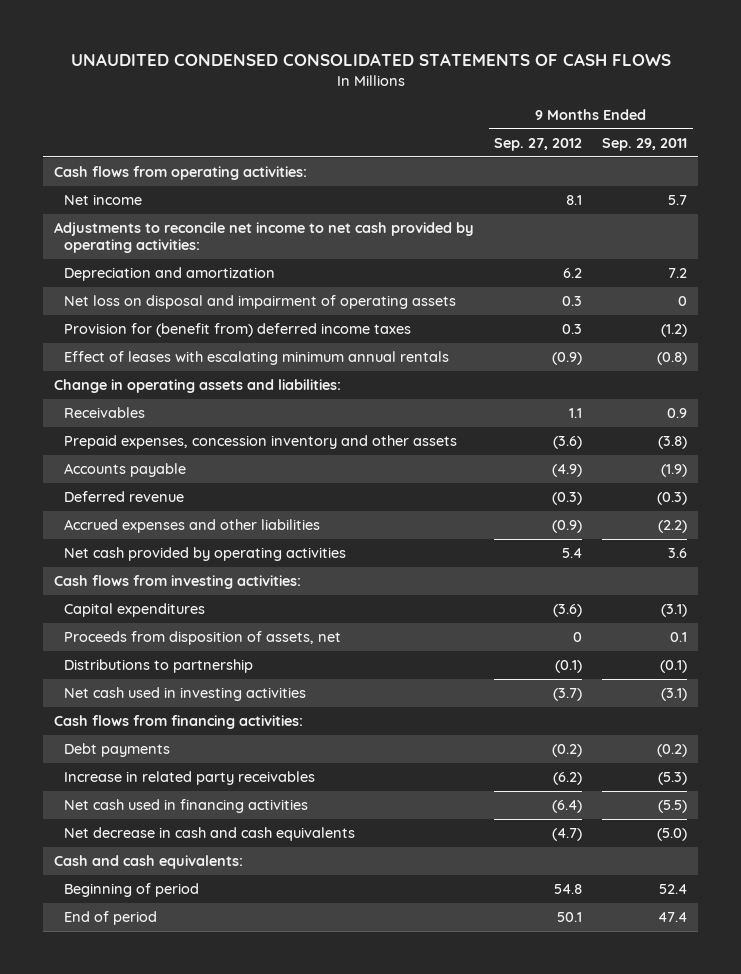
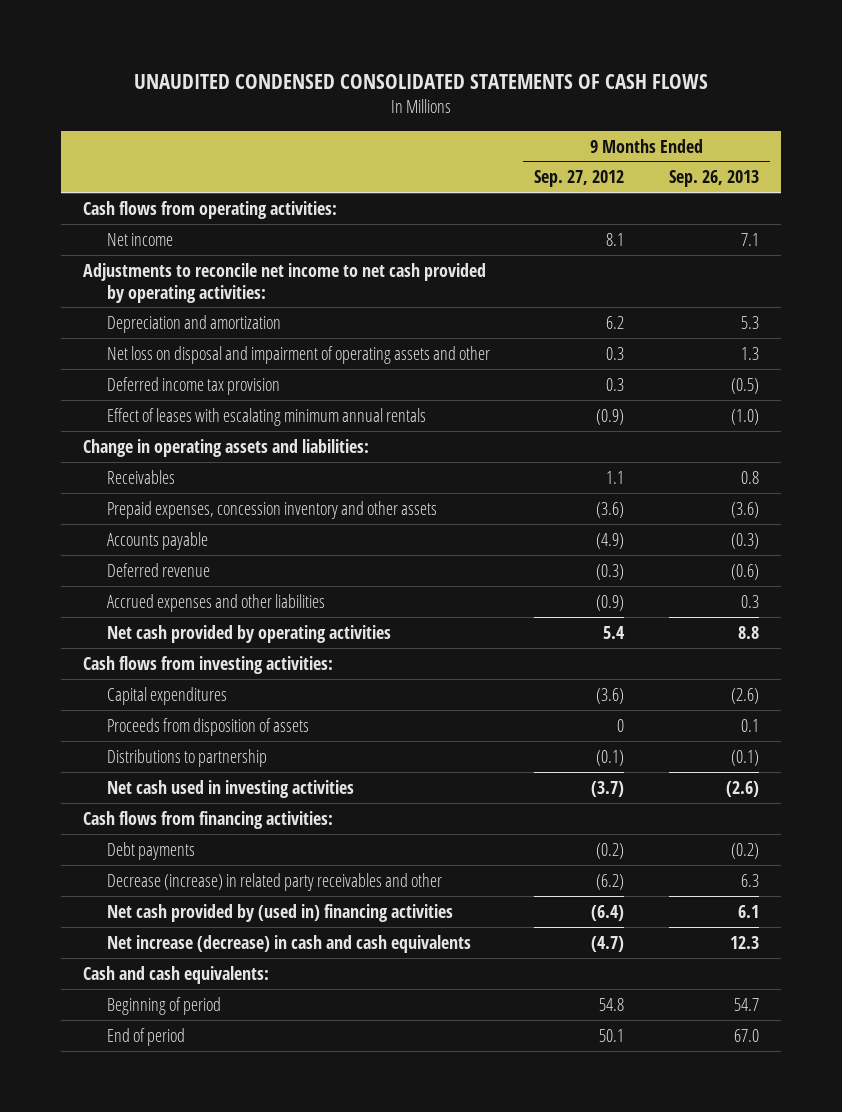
[602,137,688,151] Sep. 29, 2011 -> none
none -> [669,170,760,188] Sep. 26, 2013
[64,295,457,310] Net loss on disposal and impairment of operating assets -> [106,345,490,364] Net loss on disposal and impairment of operating assets and other
[64,323,412,338] Provision for (benefit from) deferred income taxes -> [106,376,280,395] Deferred income tax provision
[64,631,342,646] Proceeds from disposition of assets, net -> [106,717,309,736] Proceeds from disposition of assets
[64,771,316,786] Increase in related party receivables -> [106,872,442,891] Decrease (increase) in related party receivables and other
[64,799,309,814] Net cash used in financing activities -> [106,903,453,922] Net cash provided by (used in) financing activities
[64,827,356,842] Net decrease in cash and cash equivalents -> [106,934,471,953] Net increase (decrease) in cash and cash equivalents

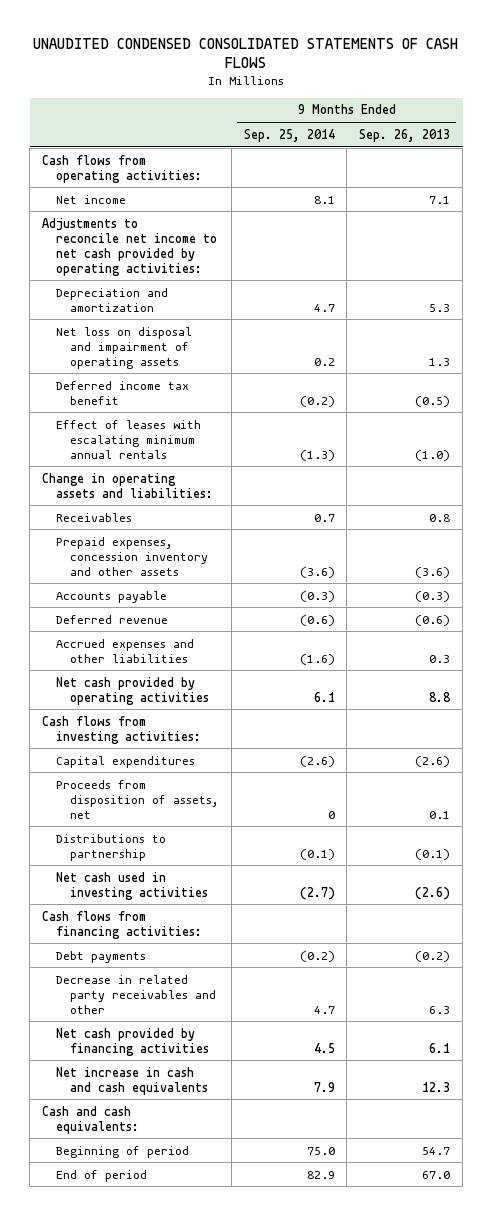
[534,170,625,188] Sep. 27, 2012 -> none
none -> [243,128,335,142] Sep. 25, 2014
[106,345,490,364] Net loss on disposal and impairment of operating assets and other -> [55,326,192,369] Net loss on disposal and impairment of operating assets
[106,376,280,395] Deferred income tax provision -> [55,380,189,405] Deferred income tax benefit
[106,717,309,736] Proceeds from disposition of assets -> [55,779,219,819] Proceeds from disposition of assets, net
[106,872,442,891] Decrease (increase) in related party receivables and other -> [55,974,216,1014] Decrease in related party receivables and other
[106,903,453,922] Net cash provided by (used in) financing activities -> [55,1027,209,1056] Net cash provided by financing activities
[106,934,471,953] Net increase (decrease) in cash and cash equivalents -> [55,1066,208,1095] Net increase in cash and cash equivalents

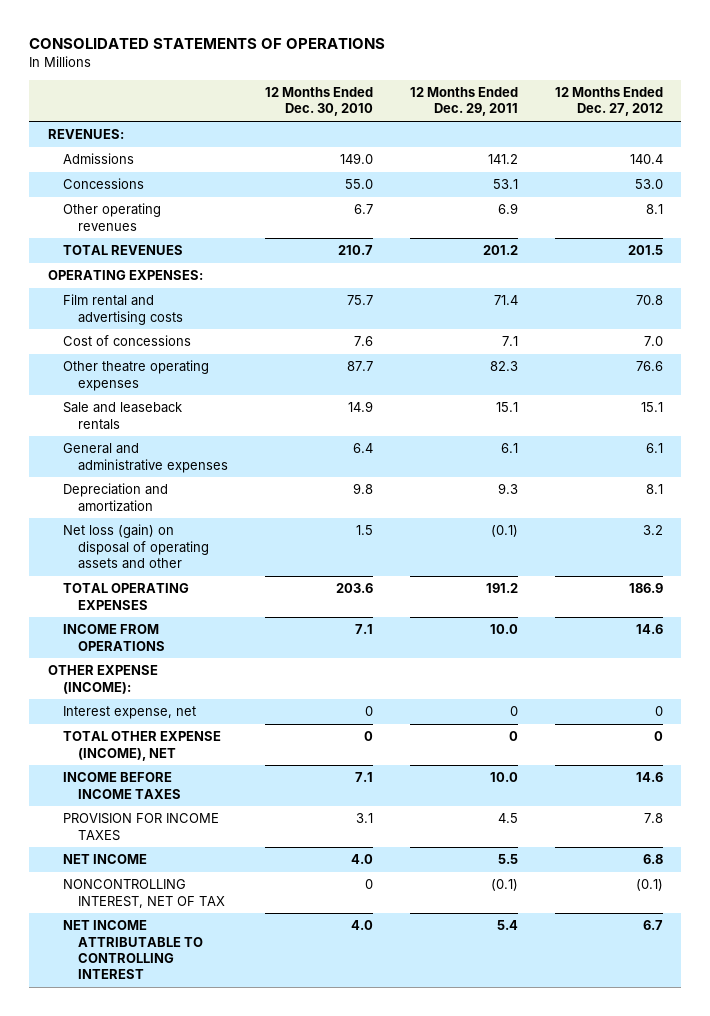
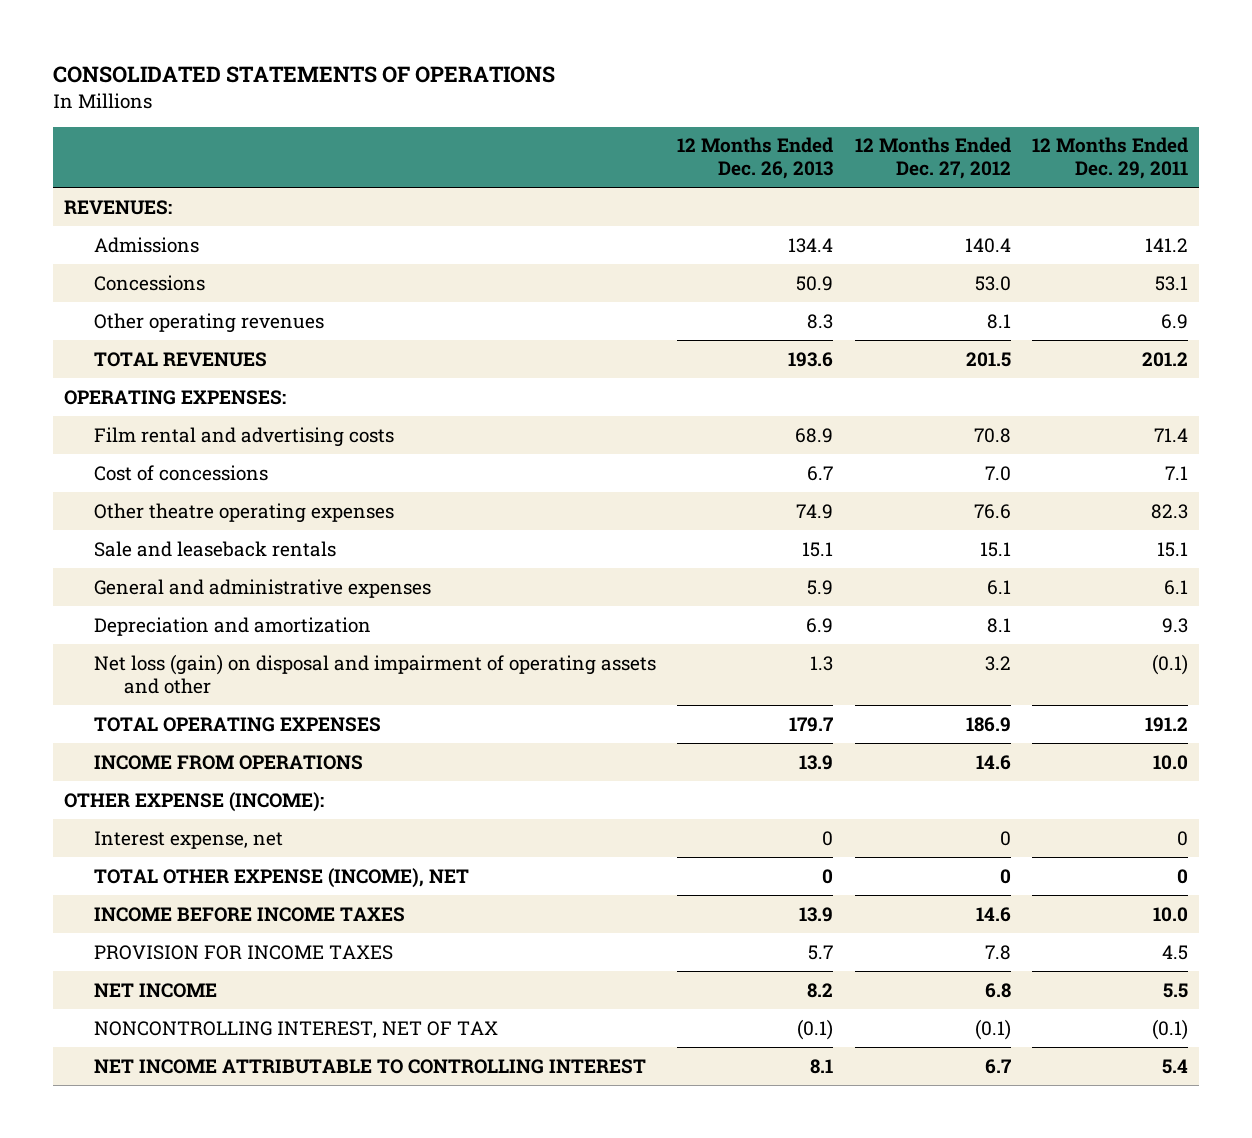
[264,87,373,117] 12 Months Ended Dec. 30, 2010 -> none
none -> [677,137,834,180] 12 Months Ended Dec. 26, 2013
[62,524,209,569] Net loss (gain) on disposal of operating assets and other -> [93,653,656,694] Net loss (gain) on disposal and impairment of operating assets and other

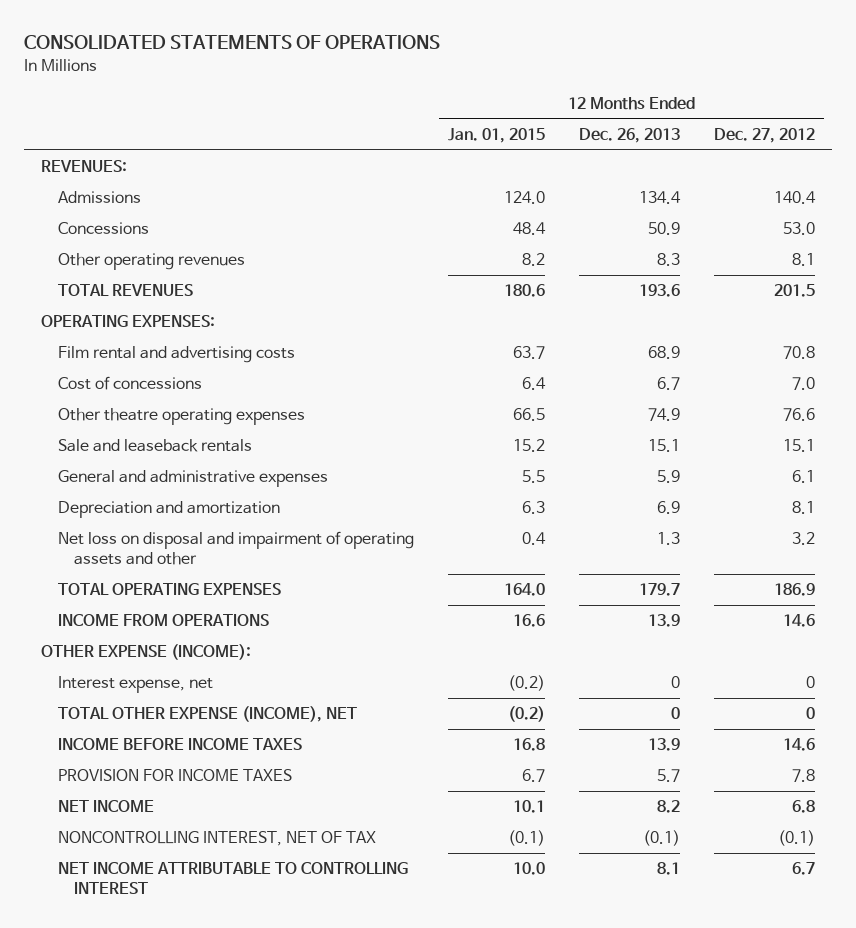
[1032,137,1189,180] 12 Months Ended Dec. 29, 2011 -> none
none -> [447,127,545,143] Jan. 01, 2015
[93,653,656,694] Net loss (gain) on disposal and impairment of operating assets and other -> [57,531,414,566] Net loss on disposal and impairment of operating assets and other

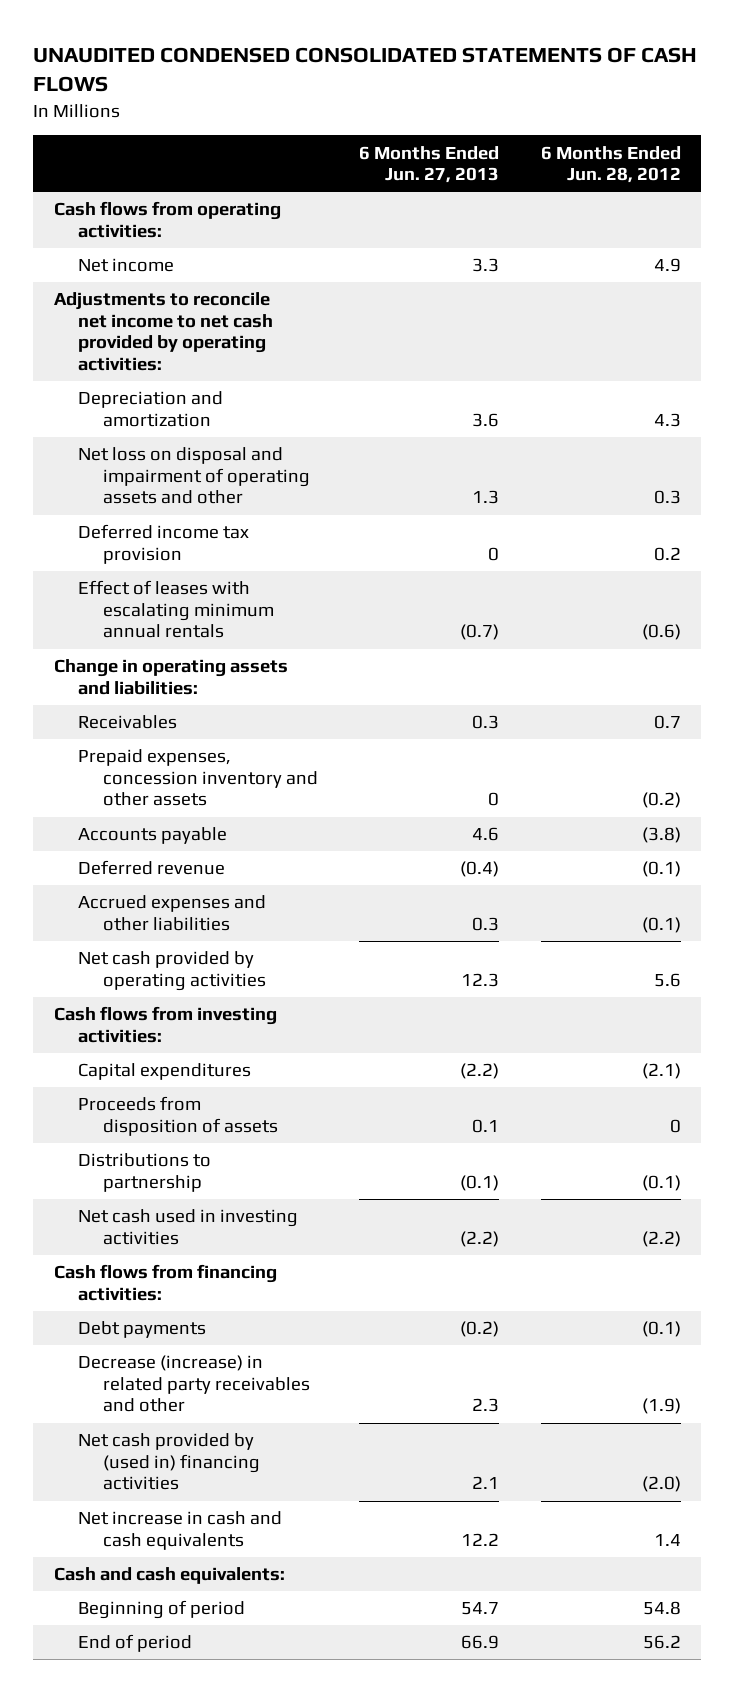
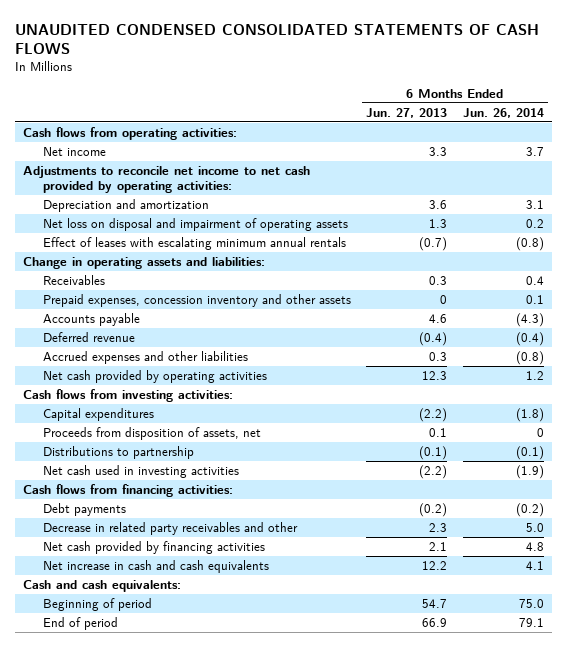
[540,145,681,184] 6 Months Ended Jun. 28, 2012 -> none
none -> [463,107,545,118] Jun. 26, 2014
[78,524,250,564] Deferred income tax provision -> none
[78,447,310,505] Net loss on disposal and impairment of operating assets and other -> [42,217,348,231] Net loss on disposal and impairment of operating assets
[78,1096,278,1136] Proceeds from disposition of assets -> [42,426,261,440] Proceeds from disposition of assets, net
[78,1355,310,1413] Decrease (increase) in related party receivables and other -> [42,521,298,535] Decrease in related party receivables and other
[78,1433,260,1491] Net cash provided by (used in) financing activities -> [42,540,265,554] Net cash provided by financing activities

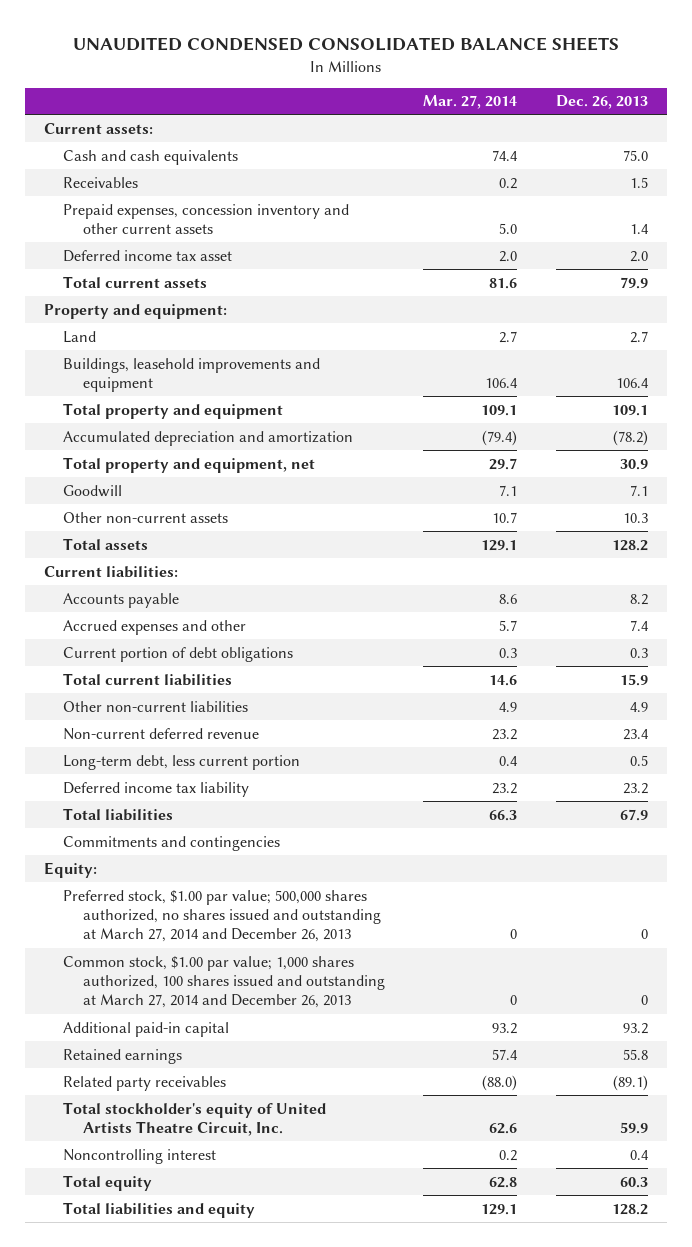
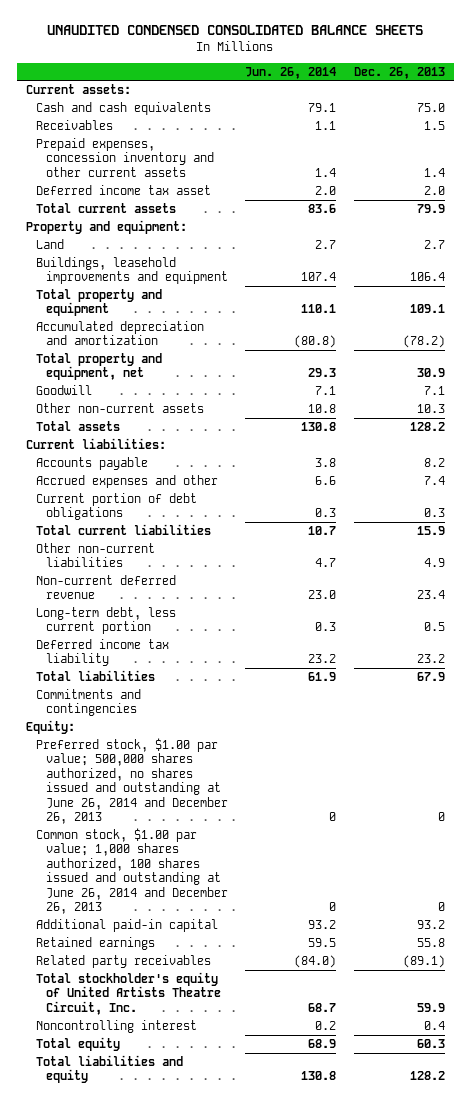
[423,95,518,110] Mar. 27, 2014 -> none
none -> [245,66,337,79] Jun. 26, 2014
[63,889,381,943] Preferred stock, $1.00 par value; 500,000 shares authorized, no shares issued and outstanding at March 27, 2014 and December 26, 2013 -> [35,738,228,825] Preferred stock, $1.00 par value; 500,000 shares authorized, no shares issued and outstanding at June 26, 2014 and December 26, 2013
[63,955,385,1009] Common stock, $1.00 par value; 1,000 shares authorized, 100 shares issued and outstanding at March 27, 2014 and December 26, 2013 -> [35,828,228,915] Common stock, $1.00 par value; 1,000 shares authorized, 100 shares issued and outstanding at June 26, 2014 and December 26, 2013

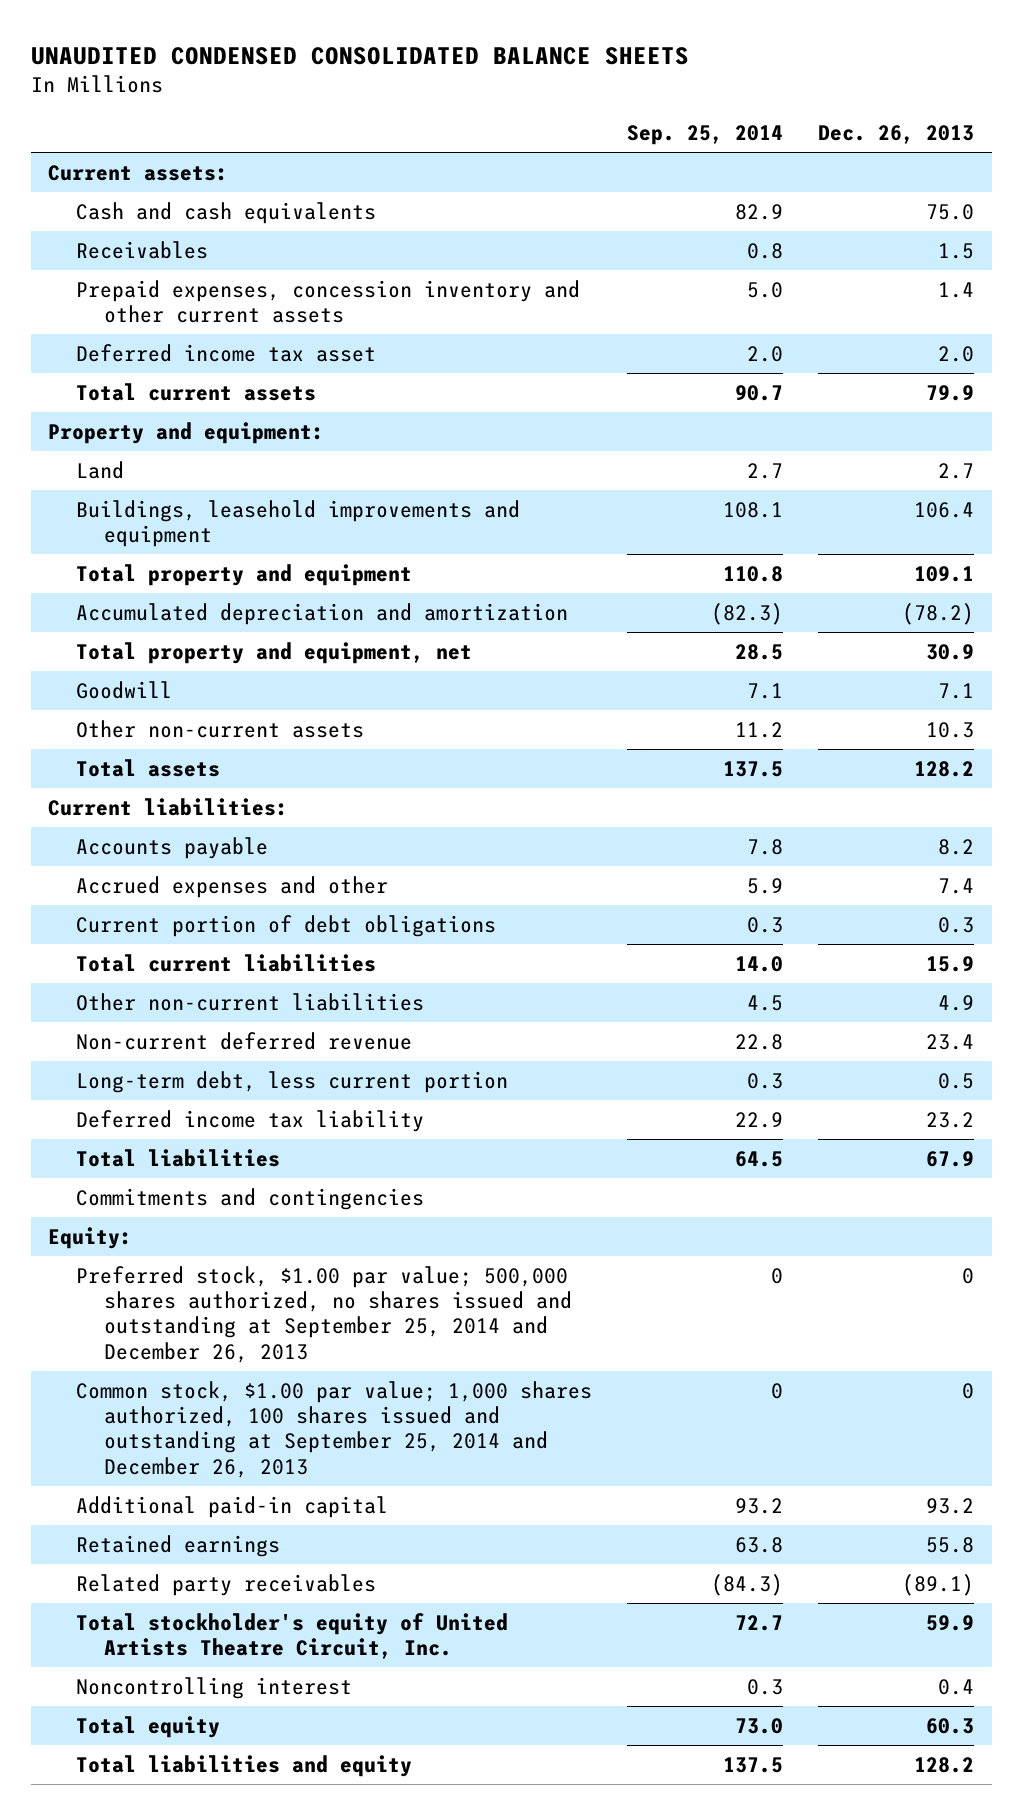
[245,66,337,79] Jun. 26, 2014 -> none
none -> [627,125,784,146] Sep. 25, 2014
[35,738,228,825] Preferred stock, $1.00 par value; 500,000 shares authorized, no shares issued and outstanding at June 26, 2014 and December 26, 2013 -> [76,1265,573,1363] Preferred stock, $1.00 par value; 500,000 shares authorized, no shares issued and outstanding at September 25, 2014 and December 26, 2013
[35,828,228,915] Common stock, $1.00 par value; 1,000 shares authorized, 100 shares issued and outstanding at June 26, 2014 and December 26, 2013 -> [76,1380,593,1478] Common stock, $1.00 par value; 1,000 shares authorized, 100 shares issued and outstanding at September 25, 2014 and December 26, 2013

